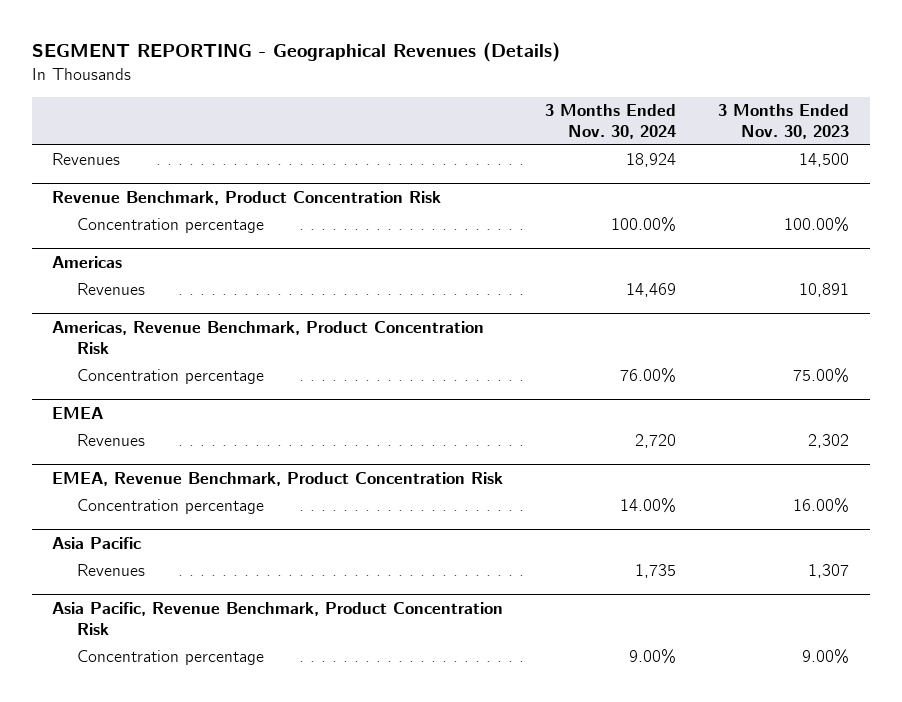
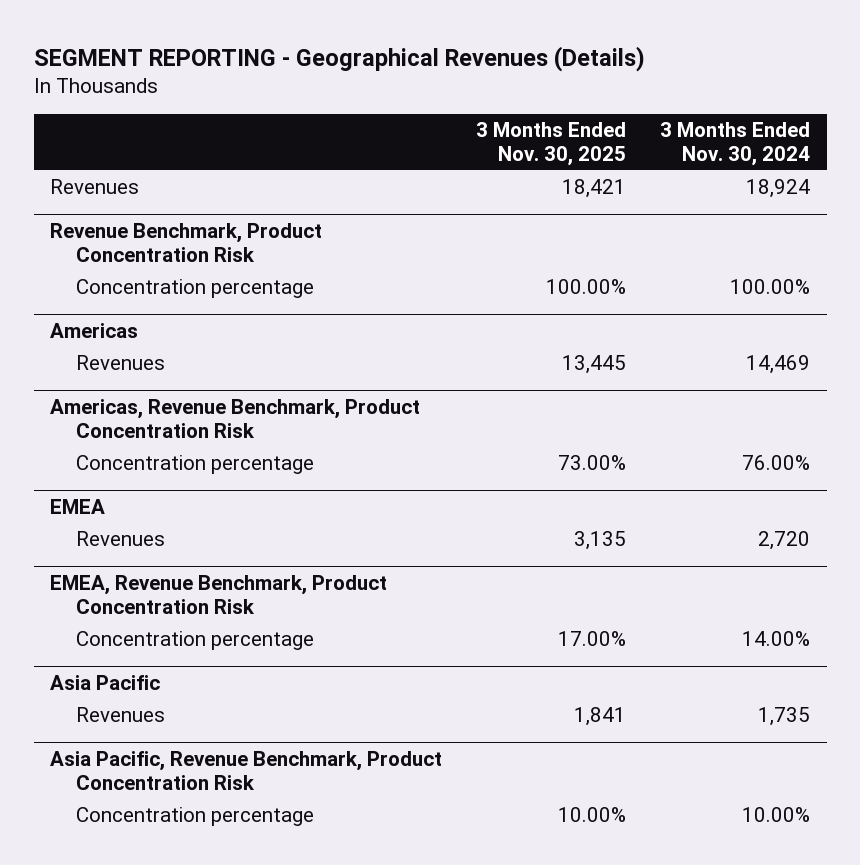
[718,104,850,139] 3 Months Ended Nov. 30, 2023 -> none
none -> [476,122,627,167] 3 Months Ended Nov. 30, 2025
[629,649,677,665] 9.00% -> [741,807,810,823] 10.00%

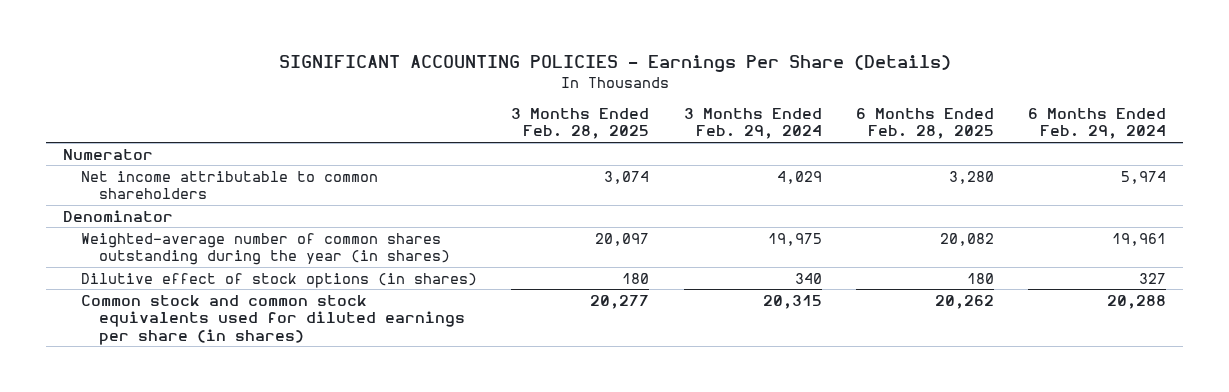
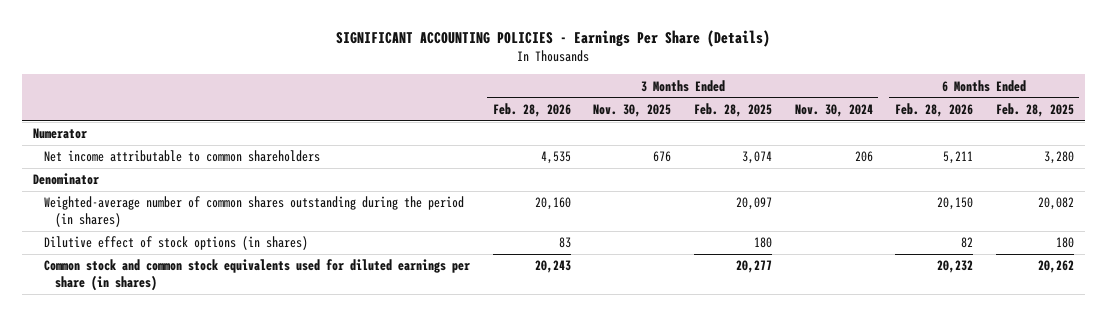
[683,107,822,140] 3 Months Ended Feb. 29, 2024 -> none
[1028,107,1167,140] 6 Months Ended Feb. 29, 2024 -> none
none -> [492,103,571,118] Feb. 28, 2026
none -> [593,104,672,118] Nov. 30, 2025
none -> [794,104,873,118] Nov. 30, 2024
none -> [895,103,974,118] Feb. 28, 2026
[80,232,450,266] Weighted-average number of common shares outstanding during the year (in shares) -> [44,196,465,227] Weighted-average number of common shares outstanding during the period (in shares)

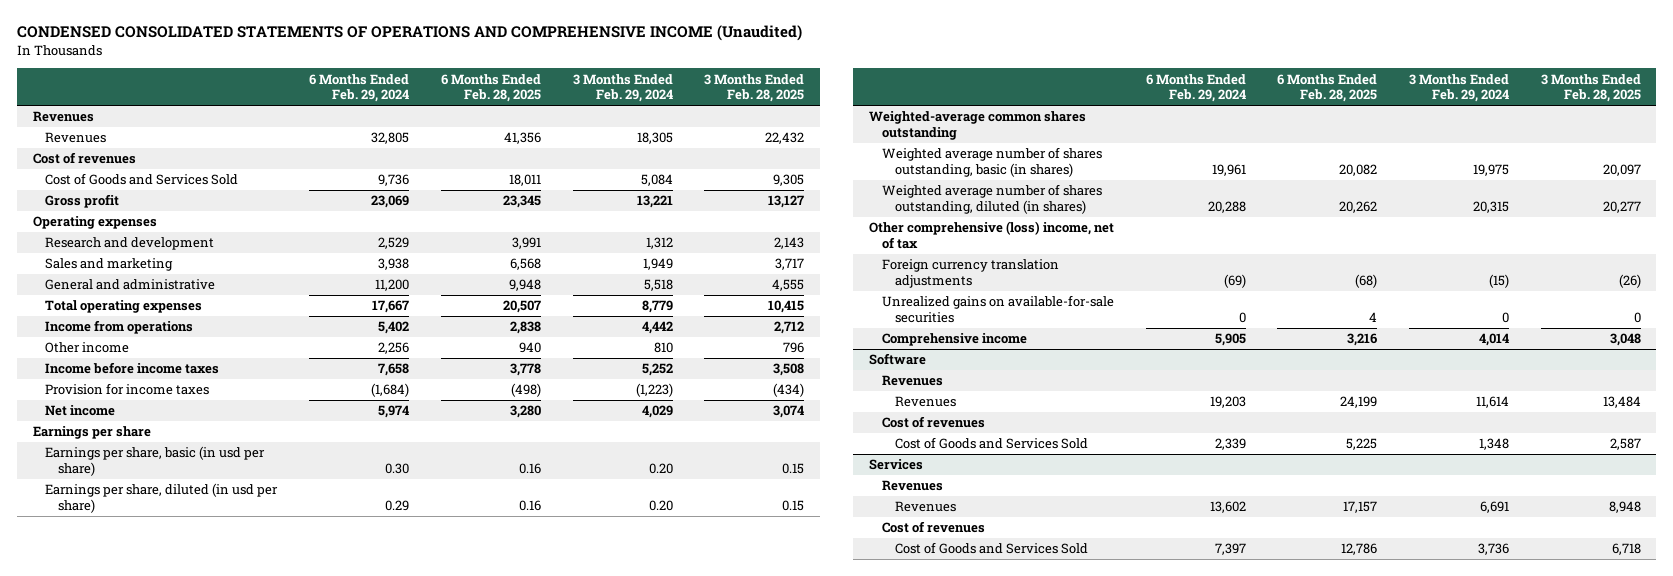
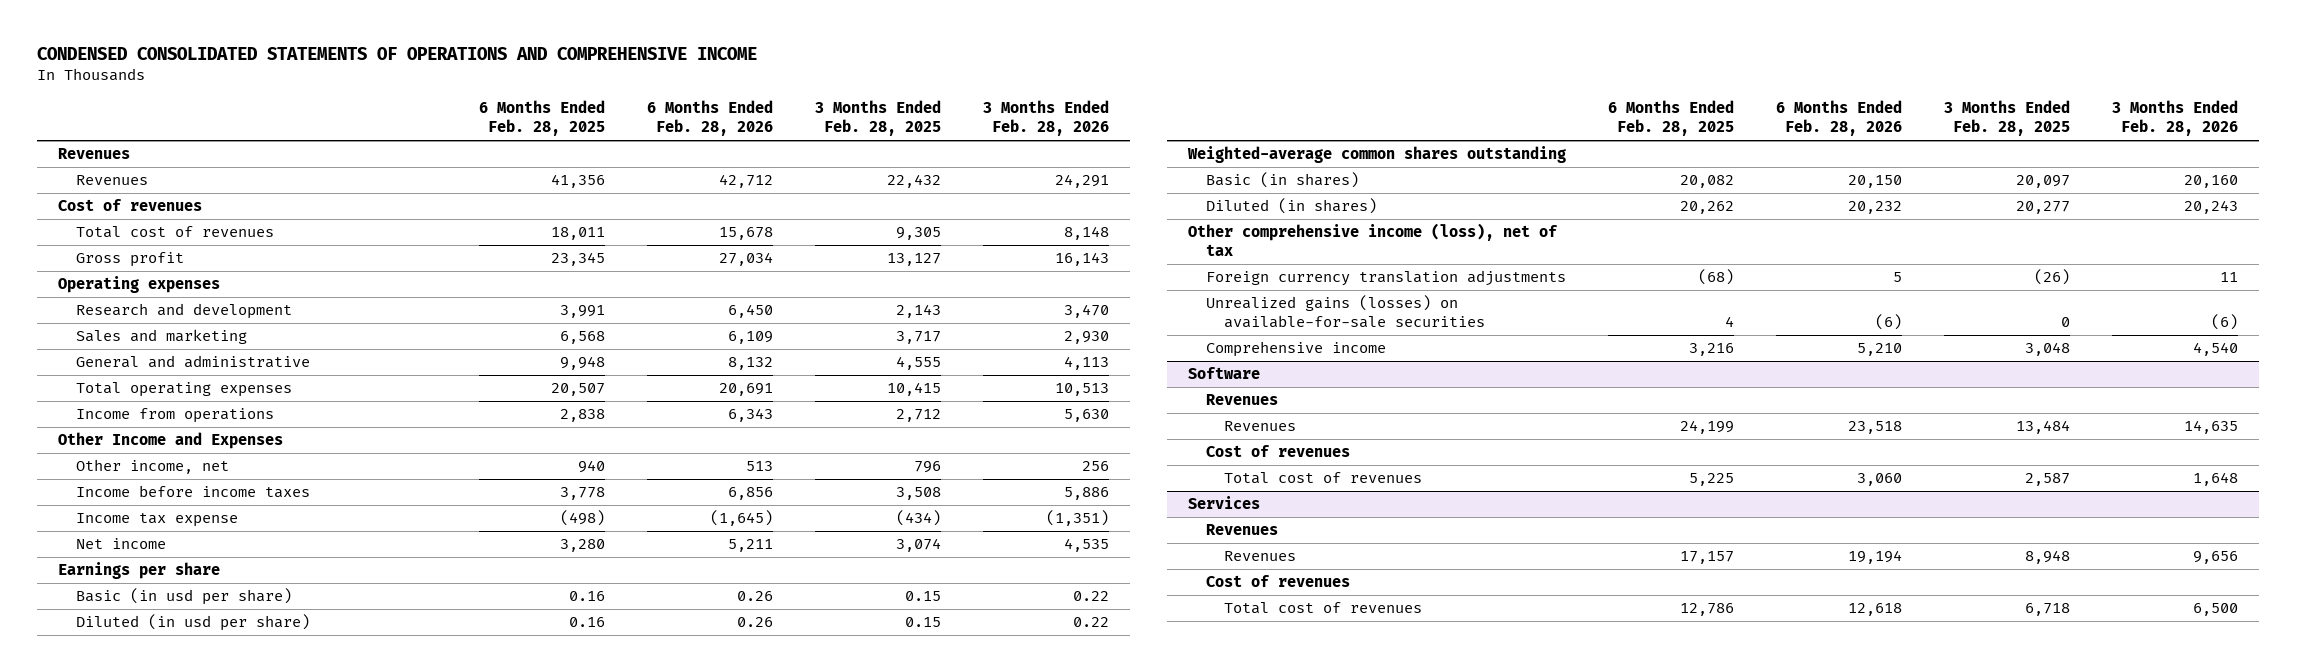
[16,25,802,42] CONDENSED CONSOLIDATED STATEMENTS OF OPERATIONS AND COMPREHENSIVE INCOME (Unaudited) -> [37,47,758,61] CONDENSED CONSOLIDATED STATEMENTS OF OPERATIONS AND COMPREHENSIVE INCOME
[309,73,410,103] 6 Months Ended Feb. 29, 2024 -> none
[572,73,673,103] 3 Months Ended Feb. 29, 2024 -> none
none -> [646,100,773,137] 6 Months Ended Feb. 28, 2026
none -> [982,100,1109,137] 3 Months Ended Feb. 28, 2026
[45,173,239,186] Cost of Goods and Services Sold -> [76,226,275,239] Total cost of revenues
none -> [58,432,284,450] Other Income and Expenses
[45,342,130,354] Other income -> [76,459,230,475] Other income, net
[45,383,210,396] Provision for income taxes -> [76,513,239,528] Income tax expense
[45,446,266,476] Earnings per share, basic (in usd per share) -> [76,588,293,606] Basic (in usd per share)
[45,483,279,513] Earnings per share, diluted (in usd per share) -> [76,614,311,632] Diluted (in usd per share)
[881,147,1102,177] Weighted average number of shares outstanding, basic (in shares) -> [1205,172,1359,189] Basic (in shares)
[881,184,1102,214] Weighted average number of shares outstanding, diluted (in shares) -> [1205,198,1377,215] Diluted (in shares)
[868,221,1114,249] Other comprehensive (loss) income, net of tax -> [1187,223,1558,257] Other comprehensive income (loss), net of tax
[881,295,1114,323] Unrealized gains on available-for-sale securities -> [1205,295,1485,329] Unrealized gains (losses) on available-for-sale securities
[894,437,1088,450] Cost of Goods and Services Sold -> [1223,472,1422,485] Total cost of revenues
[894,542,1088,555] Cost of Goods and Services Sold -> [1223,602,1422,615] Total cost of revenues

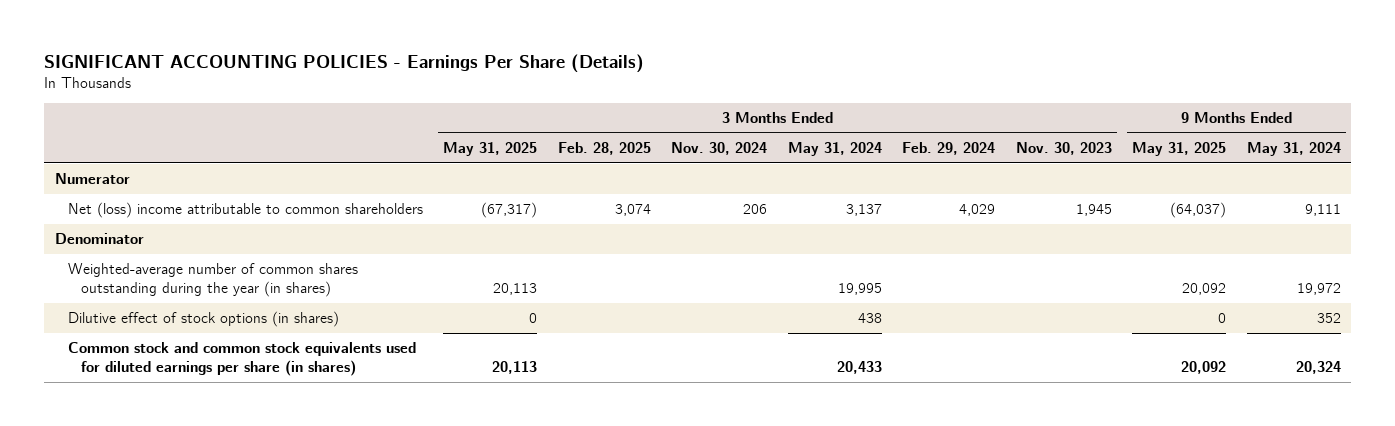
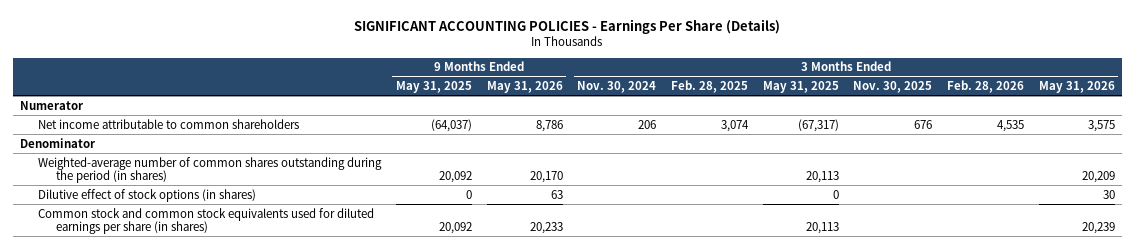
[787,141,882,156] May 31, 2024 -> none
[902,141,996,155] Feb. 29, 2024 -> none
[1015,141,1112,155] Nov. 30, 2023 -> none
[1246,141,1341,156] May 31, 2024 -> none
none -> [486,81,563,94] May 31, 2026
none -> [853,81,933,94] Nov. 30, 2025
none -> [947,80,1025,94] Feb. 28, 2026
none -> [1038,81,1115,94] May 31, 2026
[68,202,424,219] Net (loss) income attributable to common shareholders -> [38,118,300,129] Net income attributable to common shareholders
[68,263,359,298] Weighted-average number of common shares outstanding during the year (in shares) -> [38,156,383,184] Weighted-average number of common shares outstanding during the period (in shares)

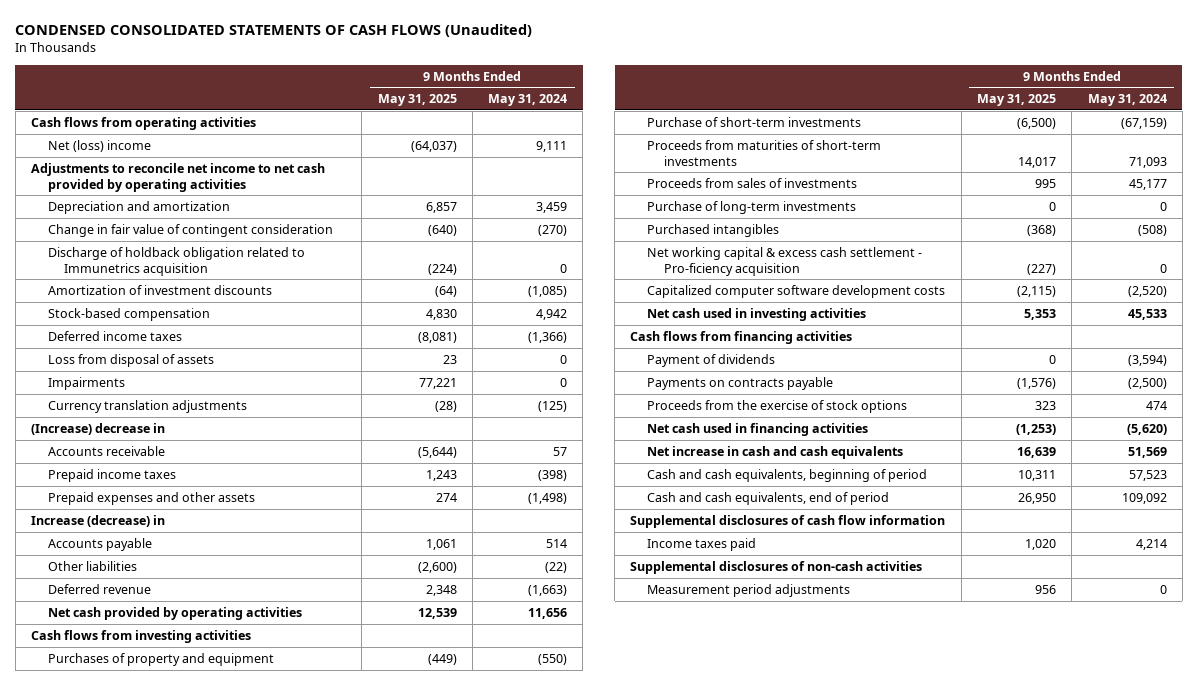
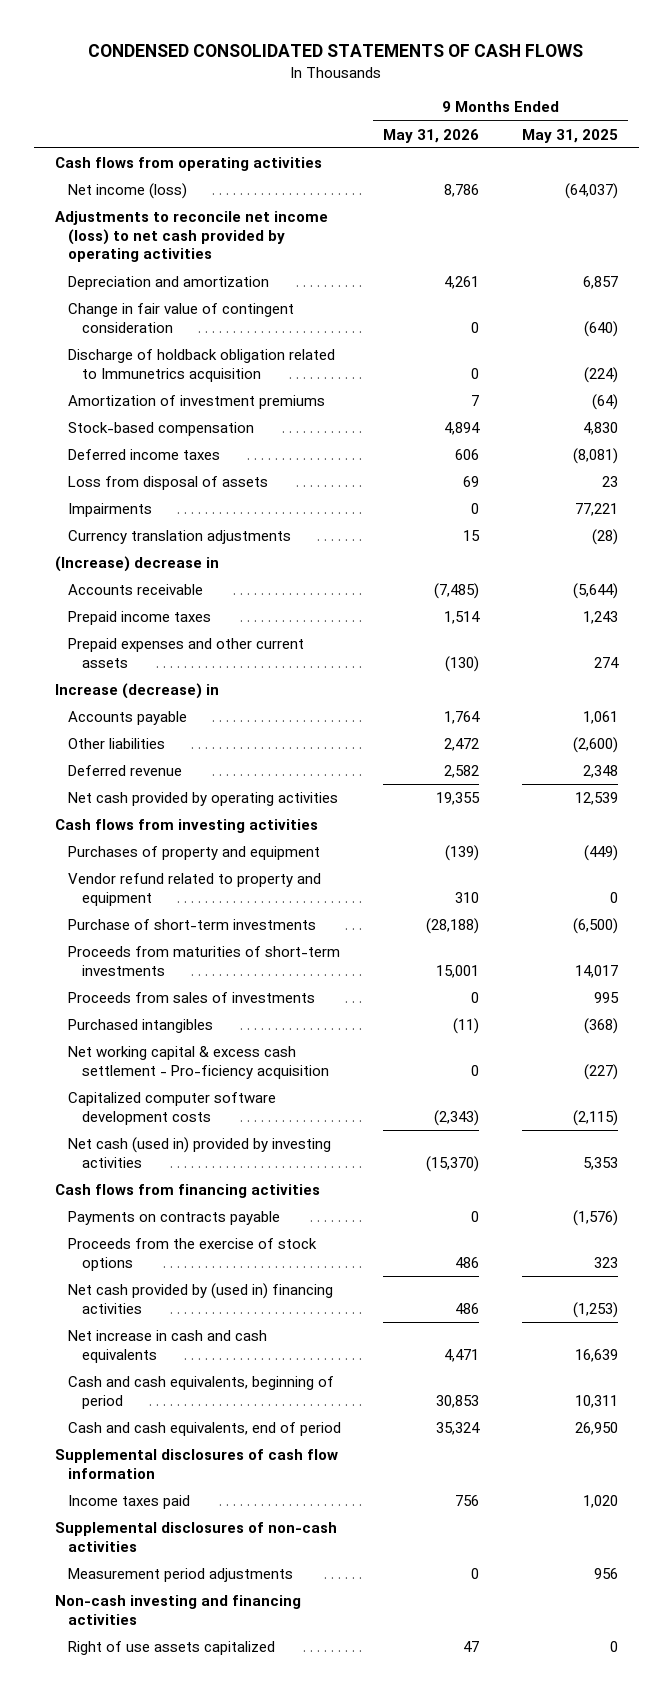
[15,23,533,37] CONDENSED CONSOLIDATED STATEMENTS OF CASH FLOWS (Unaudited) -> [88,44,584,58] CONDENSED CONSOLIDATED STATEMENTS OF CASH FLOWS
[488,94,568,107] May 31, 2024 -> none
none -> [383,128,480,143] May 31, 2026
[47,139,151,152] Net (loss) income -> [68,183,188,200] Net income (loss)
[31,162,326,192] Adjustments to reconcile net income to net cash provided by operating activities -> [54,211,328,263] Adjustments to reconcile net income (loss) to net cash provided by operating activities
[47,284,272,295] Amortization of investment discounts -> [68,395,326,410] Amortization of investment premiums
[47,491,255,505] Prepaid expenses and other assets -> [68,638,305,668] Prepaid expenses and other current assets
none -> [68,873,322,906] Vendor refund related to property and equipment
[647,200,857,214] Purchase of long-term investments -> none
[647,307,867,321] Net cash used in investing activities -> [68,1137,332,1168] Net cash (used in) provided by investing activities
[647,353,776,367] Payment of dividends -> none
[647,422,869,436] Net cash used in financing activities -> [68,1283,334,1314] Net cash provided by (used in) financing activities
none -> [54,1595,301,1625] Non-cash investing and financing activities
none -> [68,1641,276,1656] Right of use assets capitalized

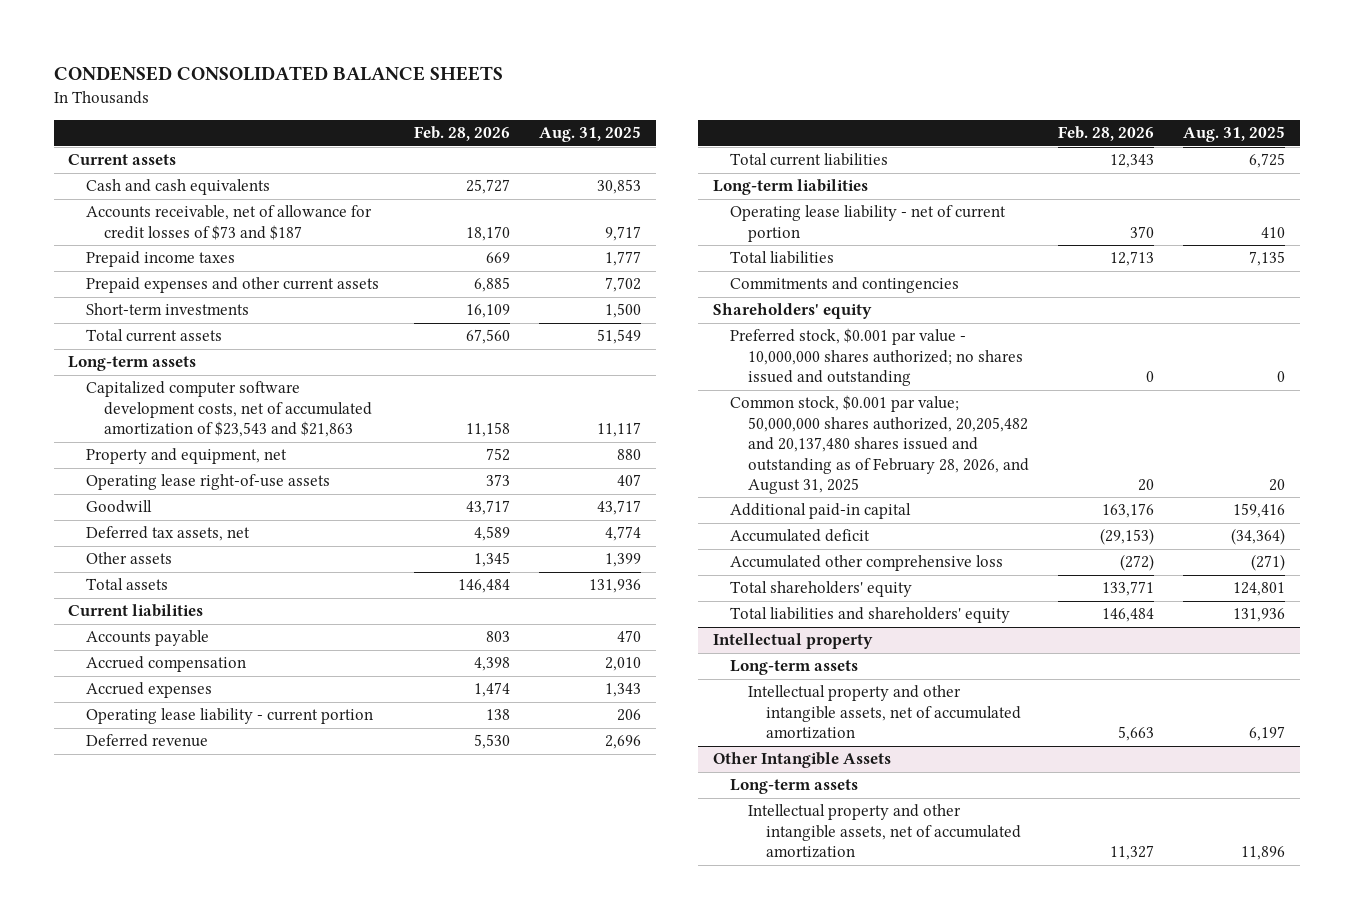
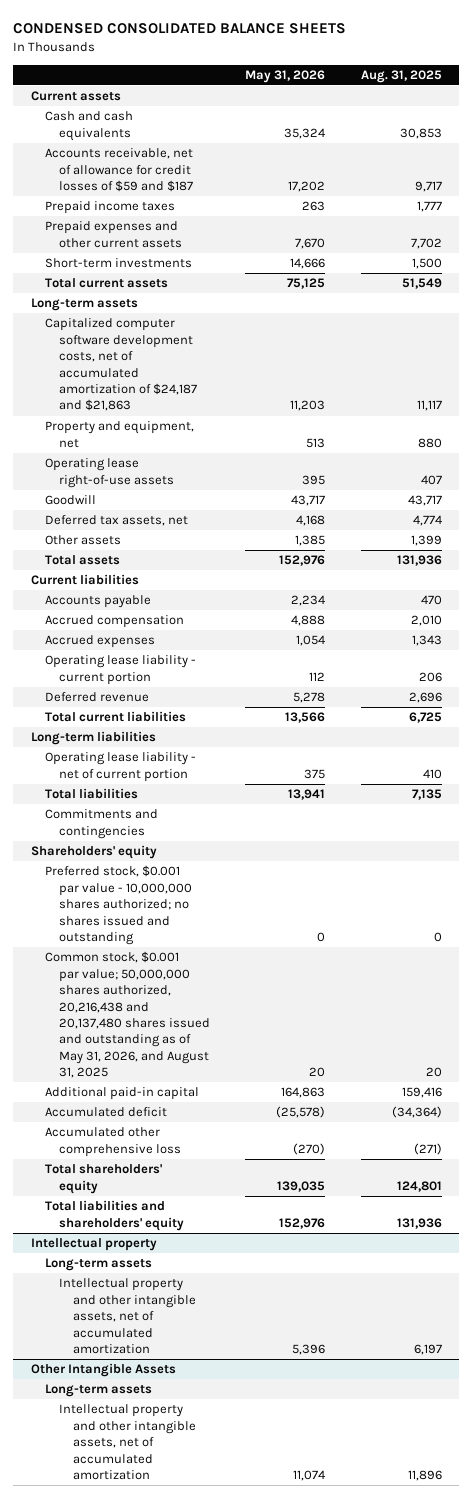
[414,126,511,142] Feb. 28, 2026 -> none
none -> [245,69,326,83] May 31, 2026
[86,205,373,240] Accounts receivable, net of allowance for credit losses of $73 and $187 -> [44,148,194,193] Accounts receivable, net of allowance for credit losses of $59 and $187
[86,381,372,438] Capitalized computer software development costs, net of accumulated amortization of $23,543 and $21,863 -> [44,318,198,412] Capitalized computer software development costs, net of accumulated amortization of $24,187 and $21,863
[730,395,1030,495] Common stock, $0.001 par value; 50,000,000 shares authorized, 20,205,482 and 20,137,480 shares issued and outstanding as of February 28, 2026, and August 31, 2025 -> [44,951,211,1079] Common stock, $0.001 par value; 50,000,000 shares authorized, 20,216,438 and 20,137,480 shares issued and outstanding as of May 31, 2026, and August 31, 2025

